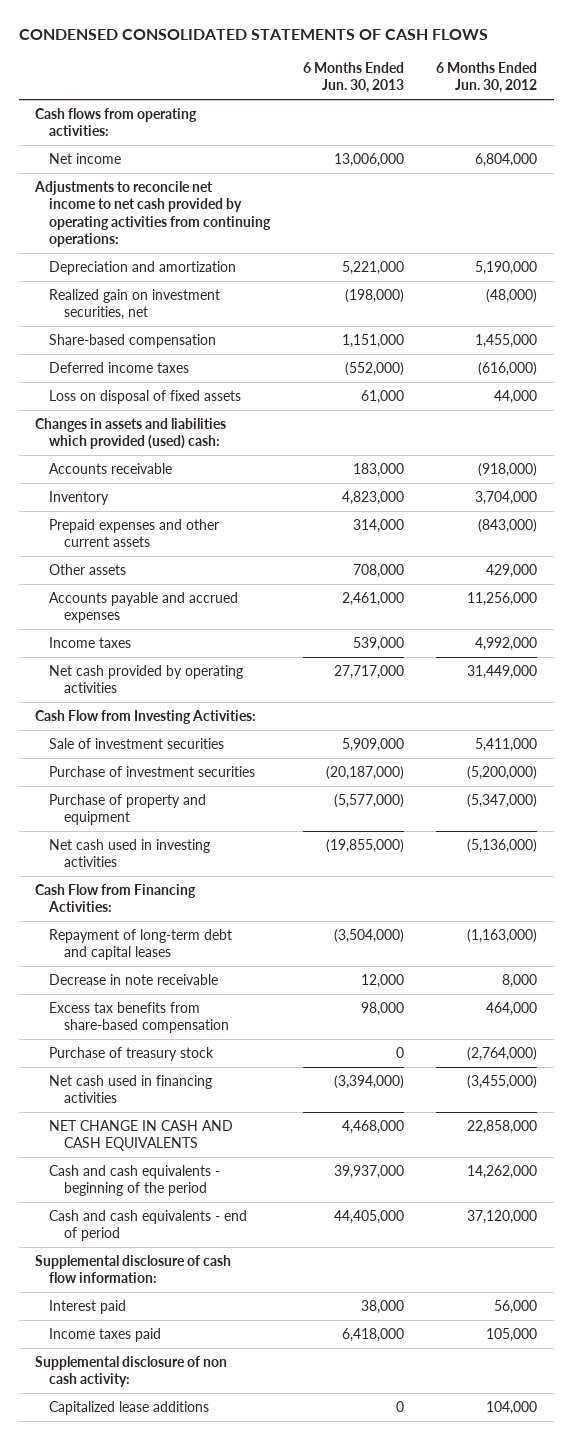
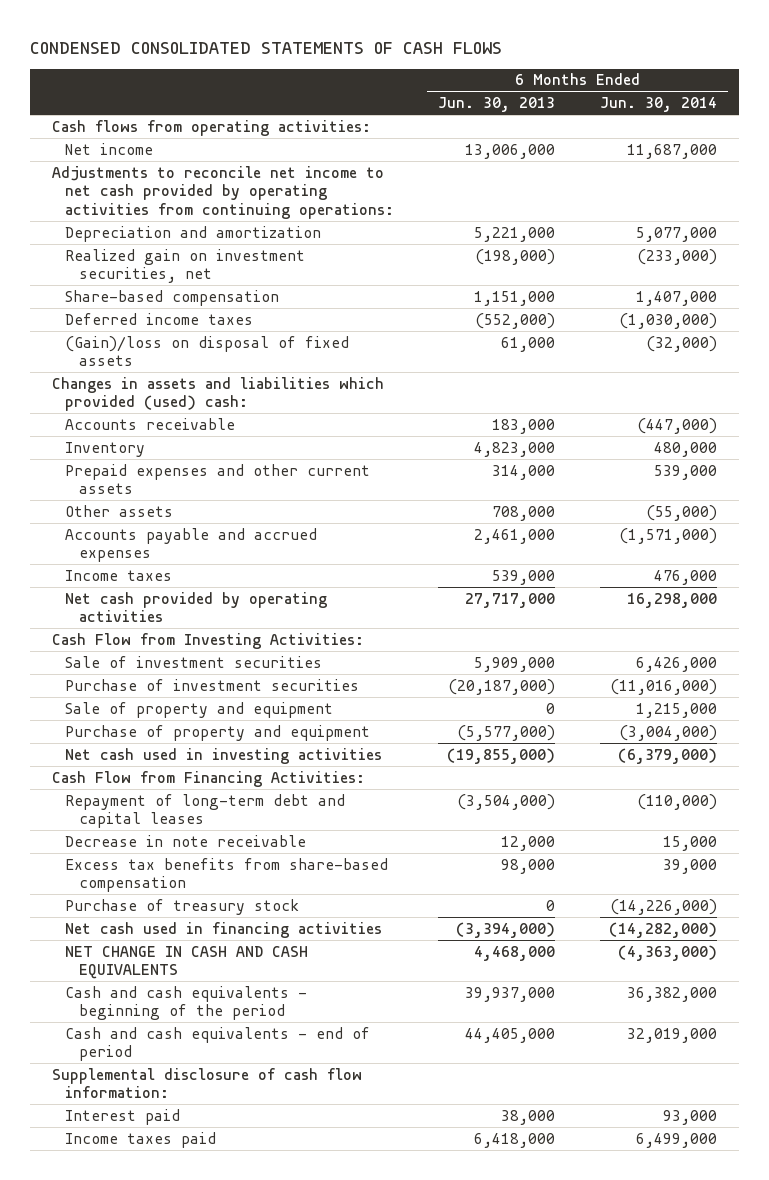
[436,61,538,94] 6 Months Ended Jun. 30, 2012 -> none
none -> [599,97,717,113] Jun. 30, 2014
[49,389,242,404] Loss on disposal of fixed assets -> [65,335,350,367] (Gain)/loss on disposal of fixed assets
none -> [65,701,334,718] Sale of property and equipment
[34,1355,227,1388] Supplemental disclosure of non cash activity: -> none
[49,1400,210,1415] Capitalized lease additions -> none

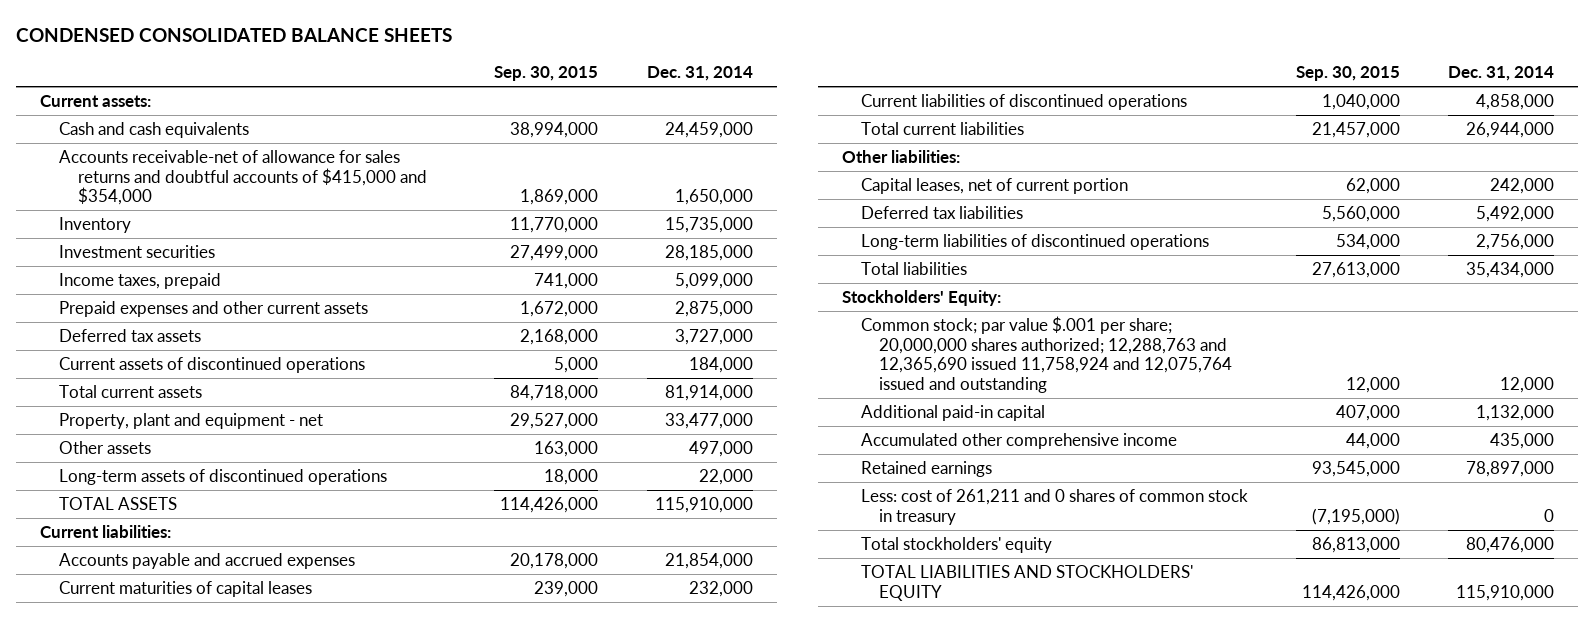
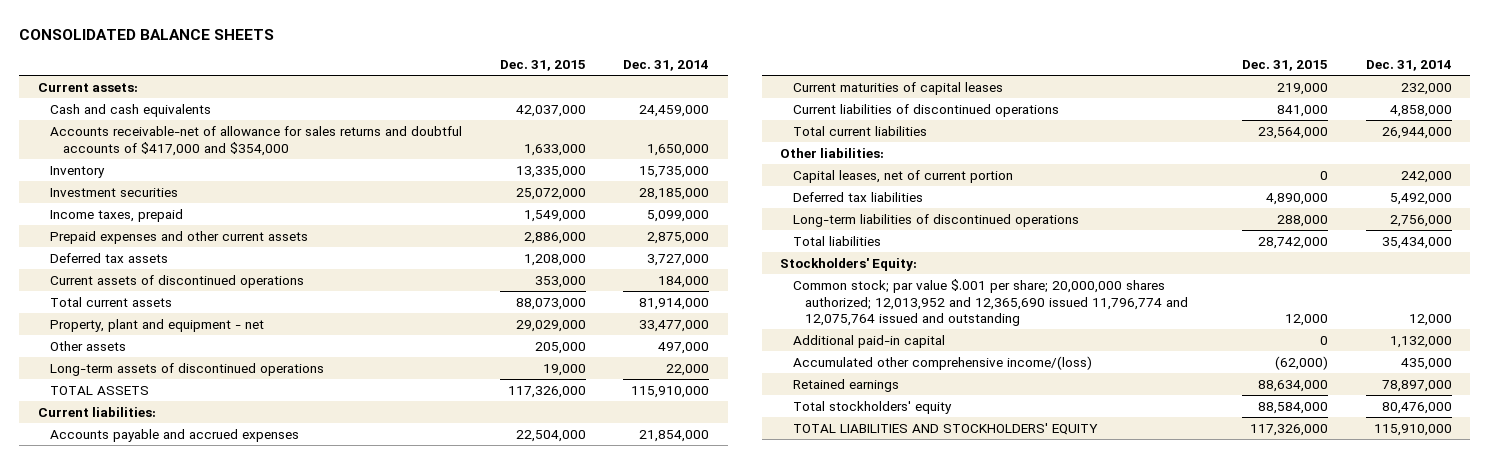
[16,27,453,42] CONDENSED CONSOLIDATED BALANCE SHEETS -> [19,29,275,41] CONSOLIDATED BALANCE SHEETS
[494,66,599,82] Sep. 30, 2015 -> none
none -> [499,60,586,72] Dec. 31, 2015
[59,150,427,206] Accounts receivable-net of allowance for sales returns and doubtful accounts of $415,000 and $354,000 -> [50,125,463,156] Accounts receivable-net of allowance for sales returns and doubtful accounts of $417,000 and $354,000
[860,316,1233,393] Common stock; par value $.001 per share; 20,000,000 shares authorized; 12,288,763 and 12,365,690 issued 11,758,924 and 12,075,764 issued and outstanding -> [792,278,1188,327] Common stock; par value $.001 per share; 20,000,000 shares authorized; 12,013,952 and 12,365,690 issued 11,796,774 and 12,075,764 issued and outstanding
[860,433,1177,450] Accumulated other comprehensive income -> [792,355,1092,370] Accumulated other comprehensive income/(loss)
[860,489,1248,525] Less: cost of 261,211 and 0 shares of common stock in treasury -> none

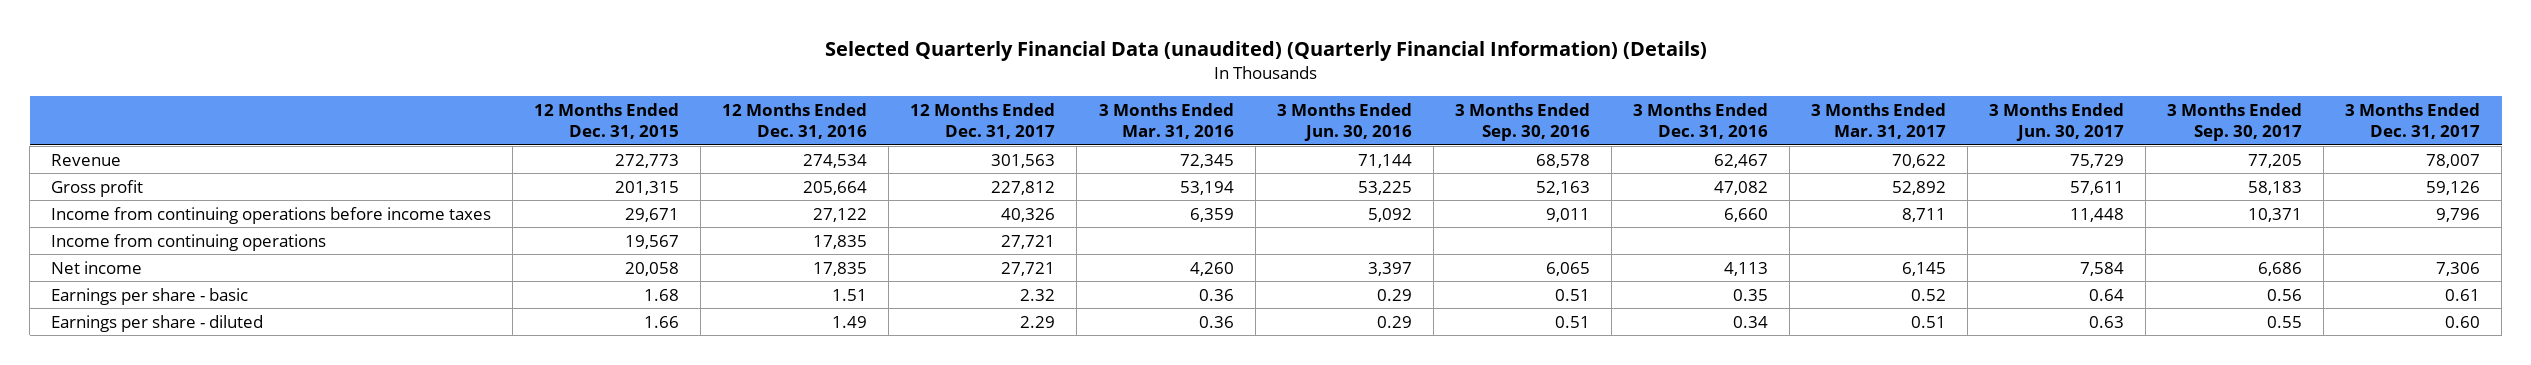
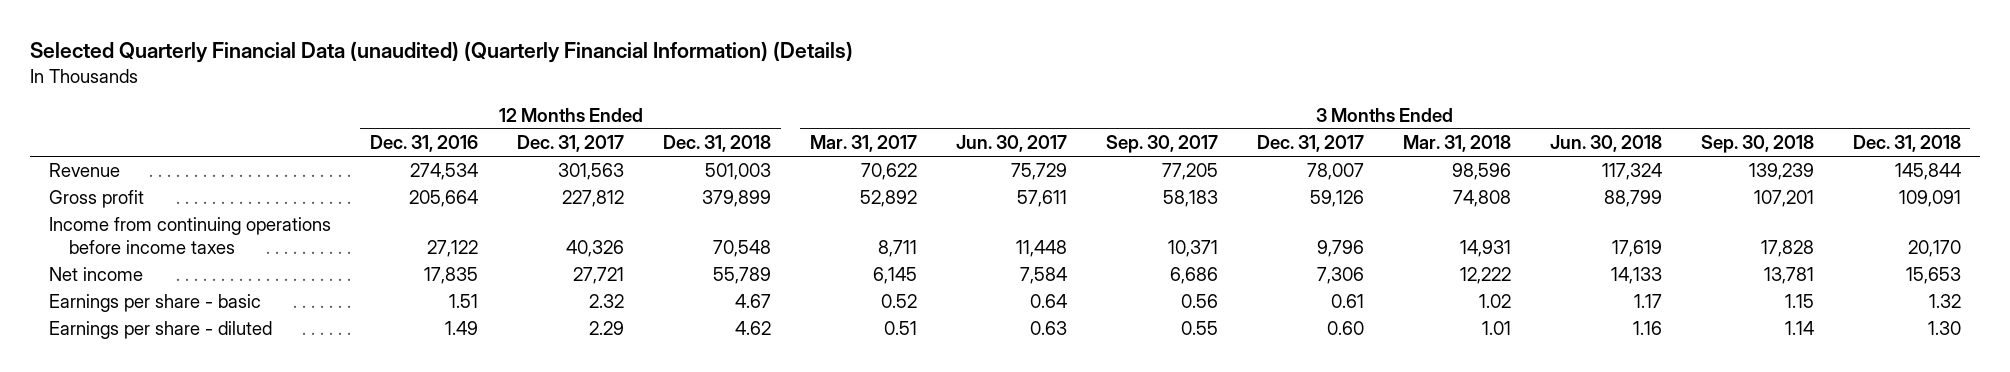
[534,102,680,140] 12 Months Ended Dec. 31, 2015 -> none
[1098,102,1234,140] 3 Months Ended Mar. 31, 2016 -> none
[1276,102,1412,142] 3 Months Ended Jun. 30, 2016 -> none
[1454,102,1590,142] 3 Months Ended Sep. 30, 2016 -> none
[1632,102,1768,140] 3 Months Ended Dec. 31, 2016 -> none
none -> [663,135,772,153] Dec. 31, 2018
none -> [1402,135,1511,153] Mar. 31, 2018
none -> [1549,135,1662,153] Jun. 30, 2018
none -> [1700,135,1814,154] Sep. 30, 2018
none -> [1852,135,1961,153] Dec. 31, 2018
[51,233,327,251] Income from continuing operations -> none

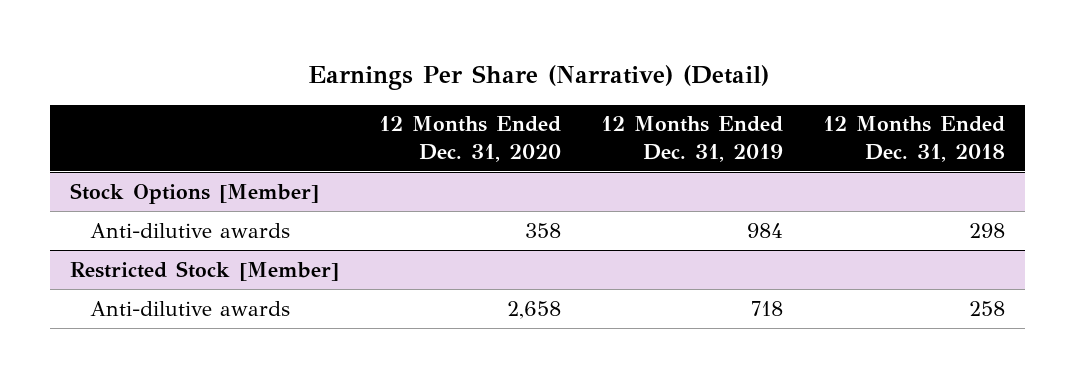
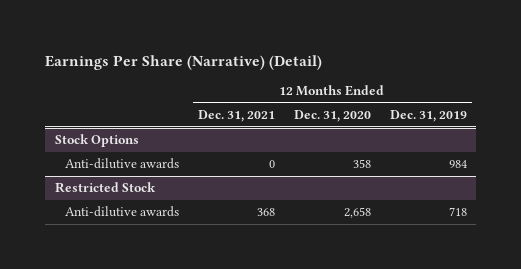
[823,116,1006,162] 12 Months Ended Dec. 31, 2018 -> none
none -> [197,109,275,122] Dec. 31, 2021
[69,182,319,204] Stock Options [Member] -> [54,134,139,148] Stock Options
[69,260,339,281] Restricted Stock [Member] -> [54,182,156,194] Restricted Stock

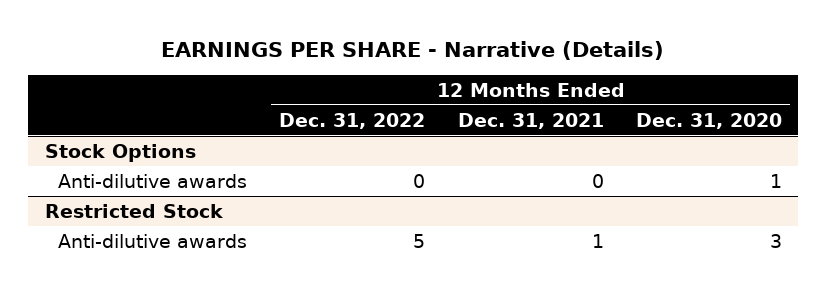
[45,54,323,70] Earnings Per Share (Narrative) (Detail) -> [161,40,665,60] EARNINGS PER SHARE - Narrative (Details)
[389,109,467,122] Dec. 31, 2019 -> none
none -> [279,112,426,129] Dec. 31, 2022
[352,159,371,169] 358 -> [769,173,782,188] 1
[256,208,275,217] 368 -> [591,233,604,248] 1
[343,207,371,219] 2,658 -> [769,233,782,248] 3

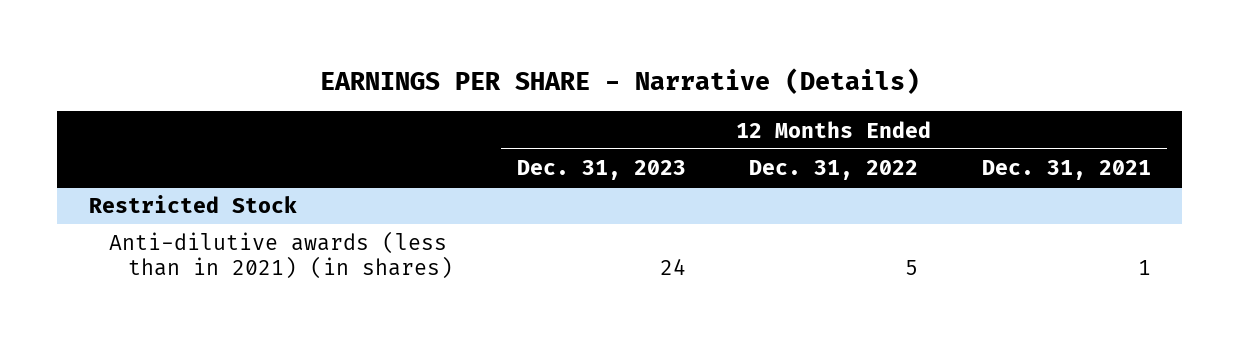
[635,112,782,129] Dec. 31, 2020 -> none
none -> [516,160,686,181] Dec. 31, 2023
[44,143,196,162] Stock Options -> none
[58,173,248,188] Anti-dilutive awards -> none
[58,233,248,248] Anti-dilutive awards -> [108,231,453,279] Anti-dilutive awards (less than in 2021) (in shares)

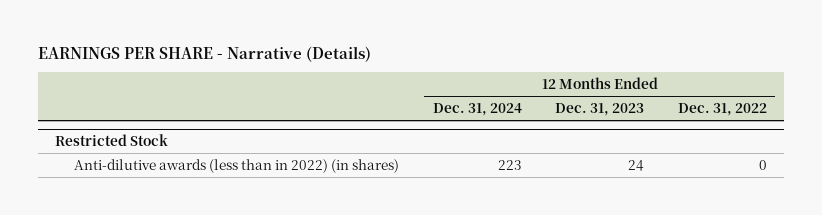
[981,160,1151,181] Dec. 31, 2021 -> none
none -> [432,103,522,117] Dec. 31, 2024
[108,231,453,279] Anti-dilutive awards (less than in 2021) (in shares) -> [74,158,400,173] Anti-dilutive awards (less than in 2022) (in shares)
[905,259,919,275] 5 -> [758,159,767,170] 0

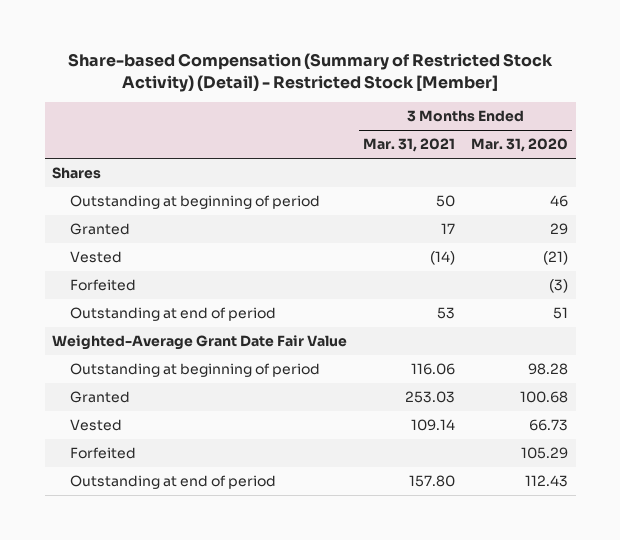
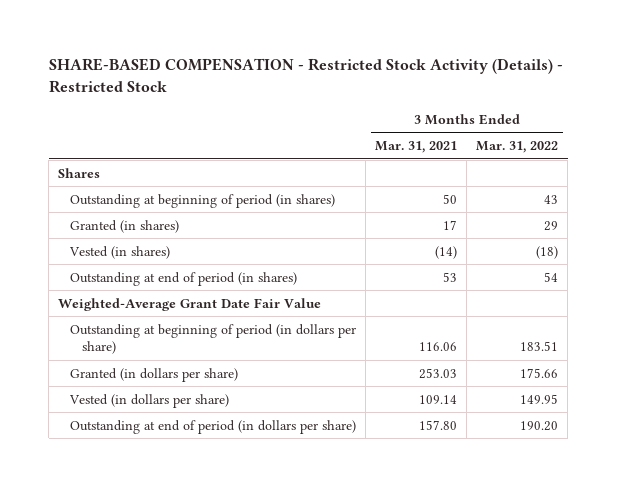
[68,53,554,93] Share-based Compensation (Summary of Restricted Stock Activity) (Detail) - Restricted Stock [Member] -> [48,58,563,94] SHARE-BASED COMPENSATION - Restricted Stock Activity (Details) - Restricted Stock
[470,138,568,153] Mar. 31, 2020 -> none
none -> [476,141,559,154] Mar. 31, 2022
[70,279,137,292] Forfeited -> none
[70,195,321,210] Outstanding at beginning of period -> [70,193,336,208] Outstanding at beginning of period (in shares)
[70,223,131,236] Granted -> [70,219,180,233] Granted (in shares)
[70,251,123,264] Vested -> [69,245,171,259] Vested (in shares)
[70,307,277,322] Outstanding at end of period -> [70,271,298,286] Outstanding at end of period (in shares)
[70,447,137,460] Forfeited -> none
[70,363,321,378] Outstanding at beginning of period -> [70,323,357,355] Outstanding at beginning of period (in dollars per share)
[70,391,131,404] Granted -> [70,367,239,382] Granted (in dollars per share)
[70,419,123,432] Vested -> [69,393,230,408] Vested (in dollars per share)
[70,475,277,490] Outstanding at end of period -> [70,419,357,434] Outstanding at end of period (in dollars per share)

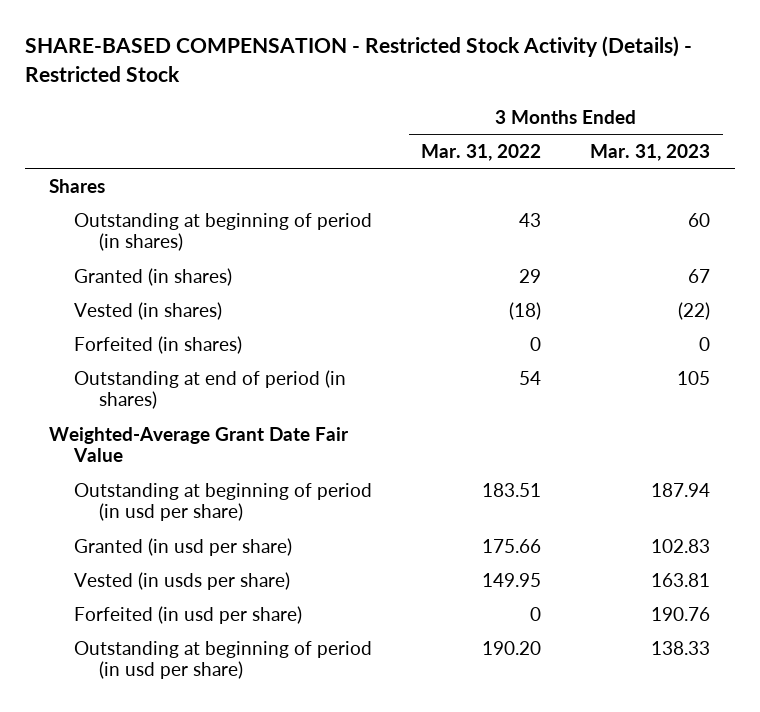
[375,141,458,154] Mar. 31, 2021 -> none
none -> [590,143,711,161] Mar. 31, 2023
none -> [74,335,243,354] Forfeited (in shares)
[70,323,357,355] Outstanding at beginning of period (in dollars per share) -> [74,482,373,522] Outstanding at beginning of period (in usd per share)
[70,367,239,382] Granted (in dollars per share) -> [74,537,293,556] Granted (in usd per share)
[69,393,230,408] Vested (in dollars per share) -> [74,571,291,590] Vested (in usds per share)
none -> [74,605,303,624] Forfeited (in usd per share)
[70,419,357,434] Outstanding at end of period (in dollars per share) -> [74,640,373,680] Outstanding at beginning of period (in usd per share)

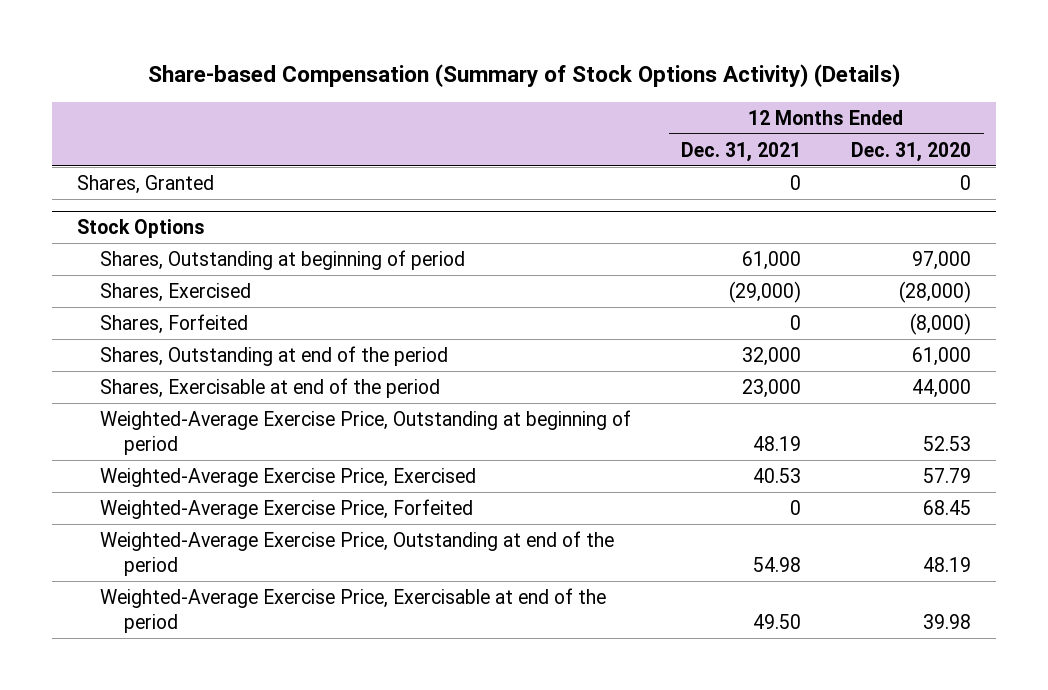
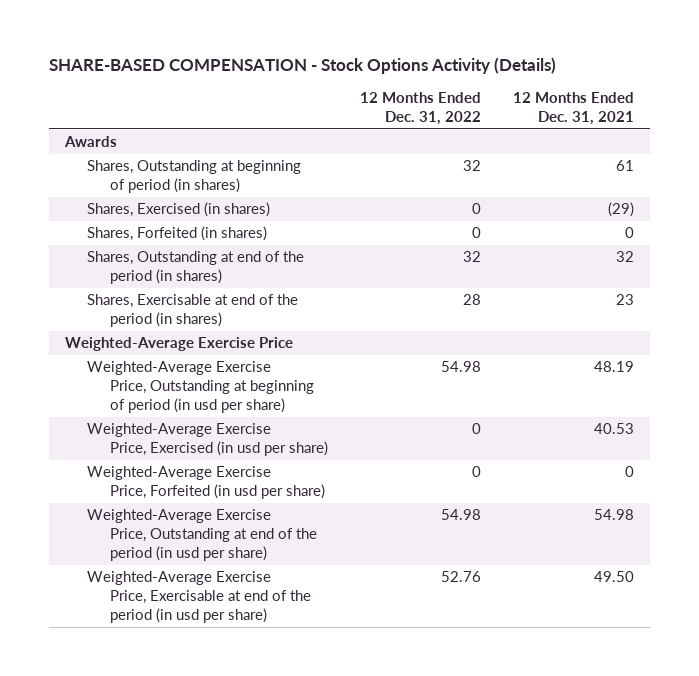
[148,64,901,88] Share-based Compensation (Summary of Stock Options Activity) (Details) -> [48,57,556,75] SHARE-BASED COMPENSATION - Stock Options Activity (Details)
[851,141,972,162] Dec. 31, 2020 -> none
none -> [360,92,482,125] 12 Months Ended Dec. 31, 2022
[76,174,214,194] Shares, Granted -> none
[76,219,205,239] Stock Options -> none
none -> [63,136,117,148] Awards
[100,249,466,270] Shares, Outstanding at beginning of period -> [87,160,302,194] Shares, Outstanding at beginning of period (in shares)
[742,250,802,270] 61,000 -> [616,160,635,172] 61
[100,282,252,302] Shares, Exercised -> [87,202,271,218] Shares, Exercised (in shares)
[729,280,802,303] (29,000) -> [608,202,635,218] (29)
[100,313,249,334] Shares, Forfeited -> [87,226,268,242] Shares, Forfeited (in shares)
[100,345,449,366] Shares, Outstanding at end of the period -> [87,251,305,285] Shares, Outstanding at end of the period (in shares)
[742,346,802,366] 32,000 -> [616,251,635,263] 32
[100,377,441,398] Shares, Exercisable at end of the period -> [87,294,299,328] Shares, Exercisable at end of the period (in shares)
[742,378,802,398] 23,000 -> [616,294,635,306] 23
none -> [64,337,293,352] Weighted-Average Exercise Price
[100,409,632,455] Weighted-Average Exercise Price, Outstanding at beginning of period -> [87,361,314,413] Weighted-Average Exercise Price, Outstanding at beginning of period (in usd per share)
[100,467,477,487] Weighted-Average Exercise Price, Exercised -> [87,423,328,457] Weighted-Average Exercise Price, Exercised (in usd per share)
[100,498,474,519] Weighted-Average Exercise Price, Forfeited -> [87,466,325,500] Weighted-Average Exercise Price, Forfeited (in usd per share)
[100,530,615,576] Weighted-Average Exercise Price, Outstanding at end of the period -> [87,509,317,561] Weighted-Average Exercise Price, Outstanding at end of the period (in usd per share)
[100,587,607,633] Weighted-Average Exercise Price, Exercisable at end of the period -> [87,571,311,623] Weighted-Average Exercise Price, Exercisable at end of the period (in usd per share)

